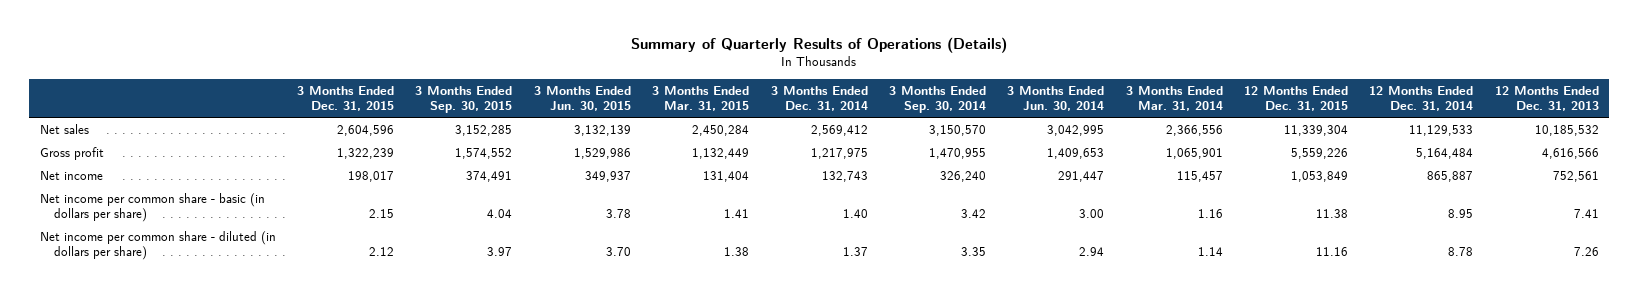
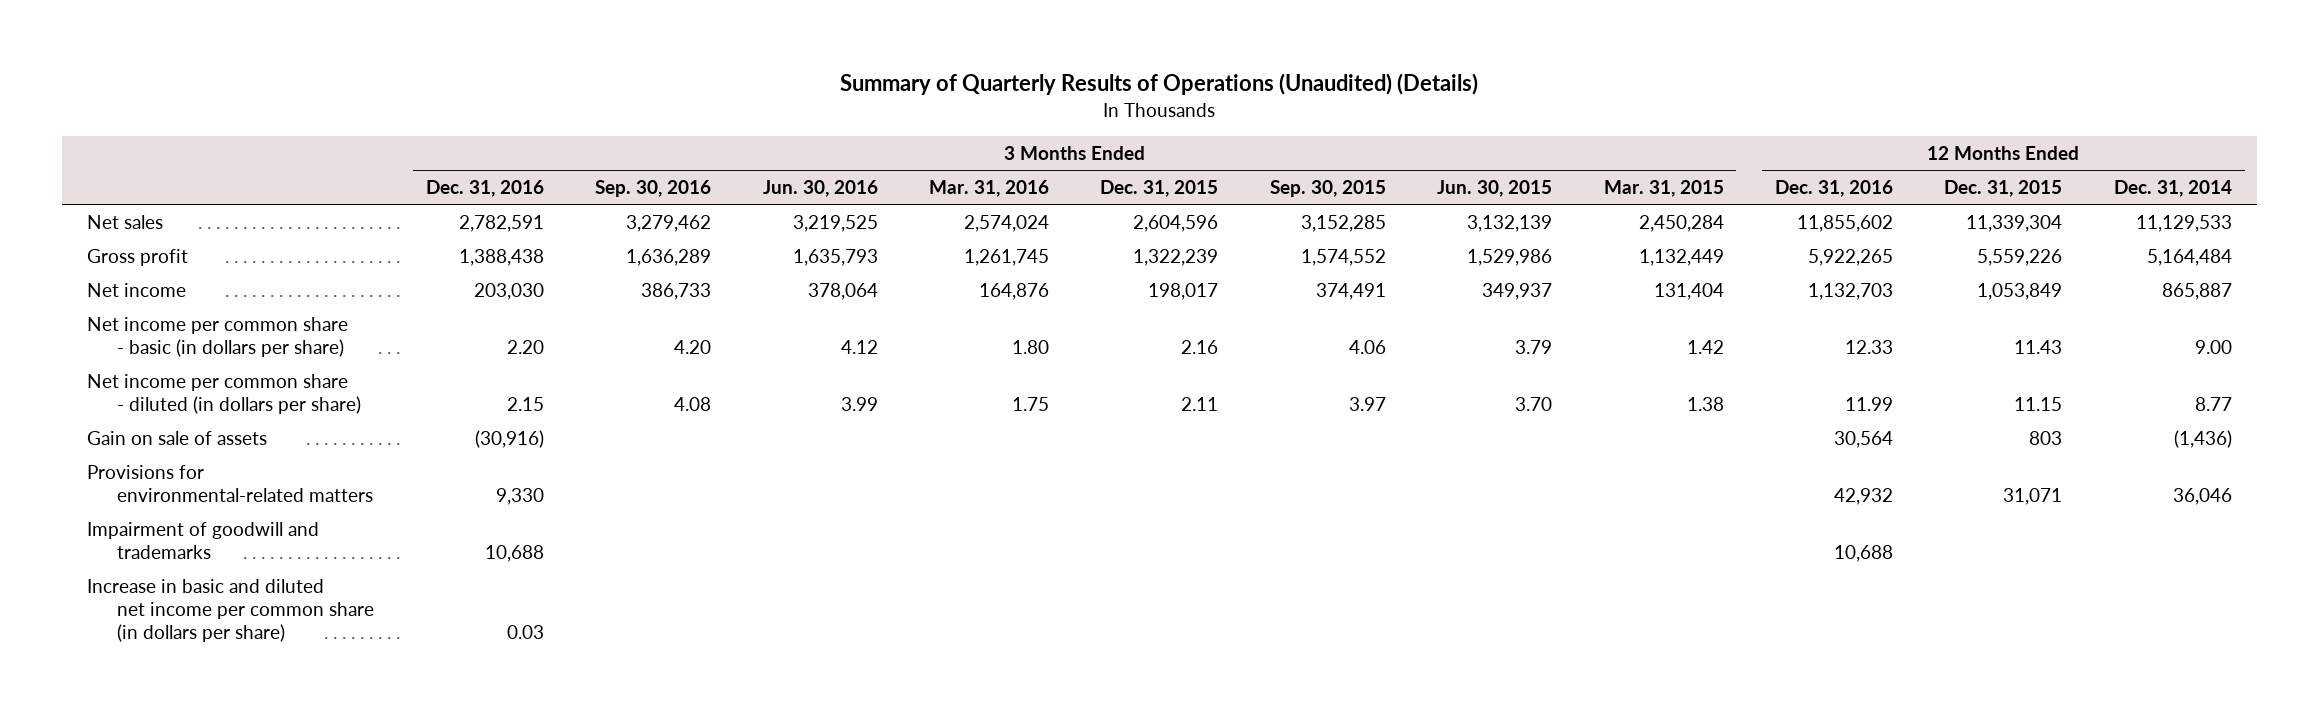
[631,37,1008,54] Summary of Quarterly Results of Operations (Details) -> [840,73,1479,96] Summary of Quarterly Results of Operations (Unaudited) (Details)
[770,86,868,112] 3 Months Ended Dec. 31, 2014 -> none
[888,86,986,114] 3 Months Ended Sep. 30, 2014 -> none
[1007,86,1105,112] 3 Months Ended Jun. 30, 2014 -> none
[1125,86,1223,112] 3 Months Ended Mar. 31, 2014 -> none
[1494,86,1599,112] 12 Months Ended Dec. 31, 2013 -> none
none -> [425,179,544,197] Dec. 31, 2016
none -> [595,179,712,197] Sep. 30, 2016
none -> [762,179,878,197] Jun. 30, 2016
none -> [928,179,1049,197] Mar. 31, 2016
none -> [1774,179,1893,197] Dec. 31, 2016
[369,209,395,219] 2.15 -> [1181,340,1219,355] 2.16
[487,209,513,219] 4.04 -> [1348,340,1386,355] 4.06
[605,209,631,219] 3.78 -> [1515,340,1553,355] 3.79
[724,209,750,219] 1.41 -> [1686,340,1724,355] 1.42
[1315,209,1348,219] 11.38 -> [2014,340,2063,355] 11.43
[1448,209,1474,219] 8.95 -> [2194,340,2232,355] 9.00
[369,247,395,257] 2.12 -> [1181,397,1219,412] 2.11
[1315,247,1348,257] 11.16 -> [2014,397,2063,412] 11.15
[1448,247,1474,257] 8.78 -> [2194,397,2232,412] 8.77
none -> [87,430,268,445] Gain on sale of assets
none -> [87,464,374,503] Provisions for environmental-related matters
none -> [87,521,320,560] Impairment of goodwill and trademarks
none -> [87,578,375,643] Increase in basic and diluted net income per common share (in dollars per share)

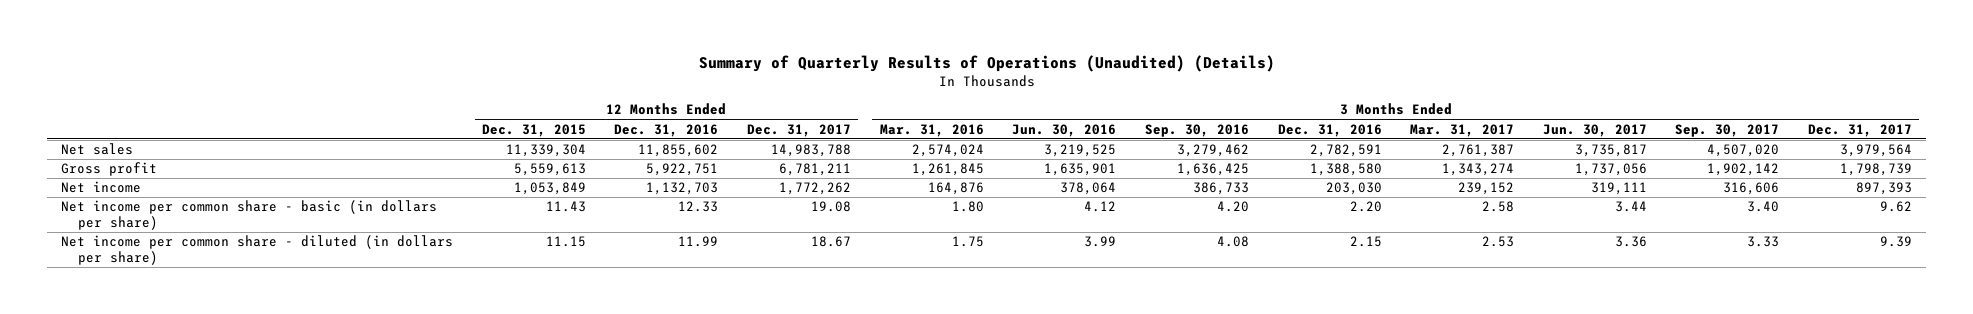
[1100,179,1219,197] Dec. 31, 2015 -> none
[1269,179,1386,197] Sep. 30, 2015 -> none
[1437,179,1553,197] Jun. 30, 2015 -> none
[1603,179,1724,197] Mar. 31, 2015 -> none
[2113,179,2232,197] Dec. 31, 2014 -> none
none -> [746,123,851,137] Dec. 31, 2017
none -> [1410,123,1515,137] Mar. 31, 2017
none -> [1542,123,1647,137] Jun. 30, 2017
none -> [1675,123,1780,137] Sep. 30, 2017
none -> [1808,123,1913,137] Dec. 31, 2017
[458,248,544,266] 1,388,438 -> [1309,163,1382,177] 1,388,580
[626,248,712,266] 1,636,289 -> [1176,163,1249,177] 1,636,425
[792,248,878,266] 1,635,793 -> [1044,163,1117,177] 1,635,901
[963,248,1049,266] 1,261,745 -> [911,163,984,177] 1,261,845
[1807,248,1893,266] 5,922,265 -> [646,163,719,177] 5,922,751
[1977,248,2063,266] 5,559,226 -> [513,163,586,177] 5,559,613
[87,430,268,445] Gain on sale of assets -> none
[87,464,374,503] Provisions for environmental-related matters -> none
[87,521,320,560] Impairment of goodwill and trademarks -> none
[87,578,375,643] Increase in basic and diluted net income per common share (in dollars per share) -> none

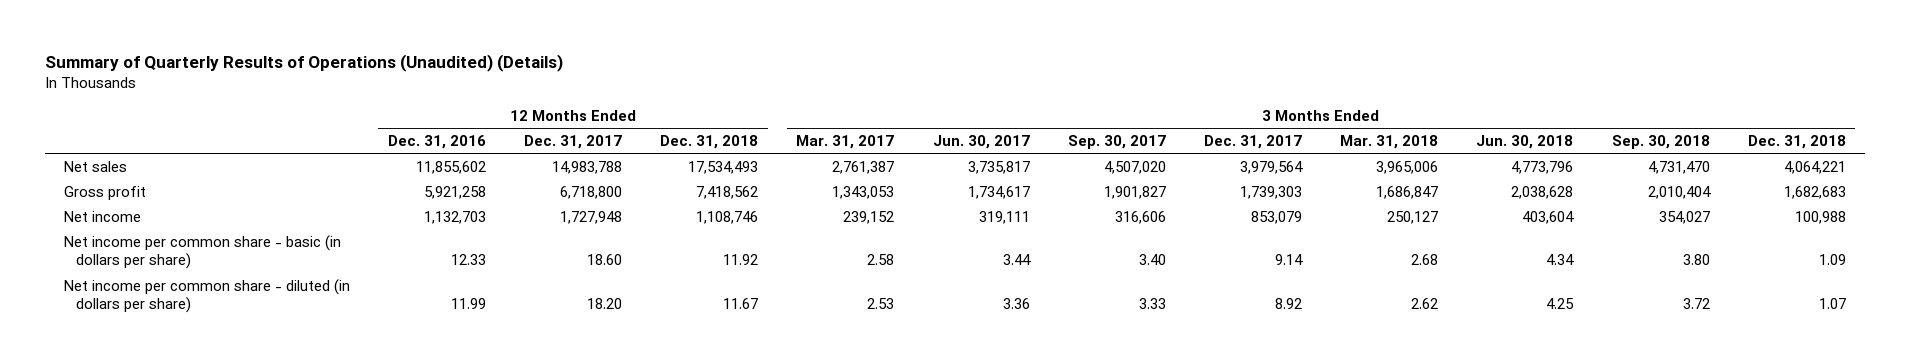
[481,123,586,137] Dec. 31, 2015 -> none
[879,123,984,137] Mar. 31, 2016 -> none
[1012,123,1117,137] Jun. 30, 2016 -> none
[1144,123,1249,137] Sep. 30, 2016 -> none
[1277,123,1382,137] Dec. 31, 2016 -> none
none -> [660,135,759,150] Dec. 31, 2018
none -> [1340,135,1439,150] Mar. 31, 2018
none -> [1476,135,1574,150] Jun. 30, 2018
none -> [1611,135,1710,150] Sep. 30, 2018
none -> [1747,135,1846,150] Dec. 31, 2018
[646,163,719,177] 5,922,751 -> [423,185,486,199] 5,921,258
[778,163,851,177] 6,781,211 -> [560,185,623,199] 6,718,800
[1442,163,1515,177] 1,343,274 -> [832,185,895,199] 1,343,053
[1574,163,1647,177] 1,737,056 -> [967,185,1030,199] 1,734,617
[1707,163,1780,177] 1,902,142 -> [1103,185,1166,199] 1,901,827
[1840,163,1913,177] 1,798,739 -> [1240,185,1303,199] 1,739,303
[778,182,851,196] 1,772,262 -> [560,210,623,224] 1,727,948
[1856,182,1913,196] 897,393 -> [1251,210,1303,224] 853,079
[810,201,851,213] 19.08 -> [587,254,623,266] 18.60
[1880,201,1913,213] 9.62 -> [1275,254,1304,266] 9.14
[810,236,851,248] 18.67 -> [587,298,623,310] 18.20
[1880,236,1913,248] 9.39 -> [1275,298,1303,310] 8.92

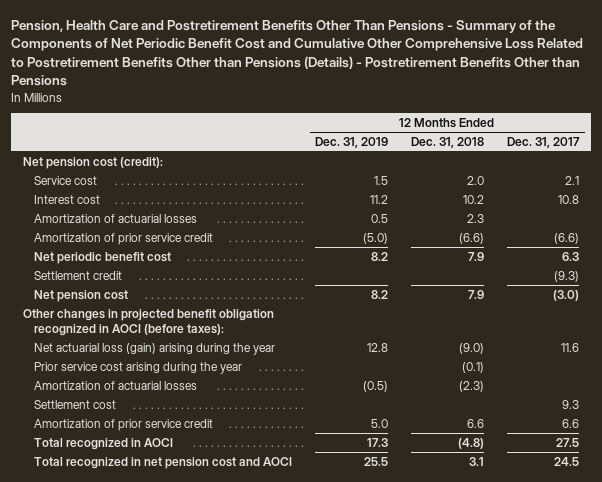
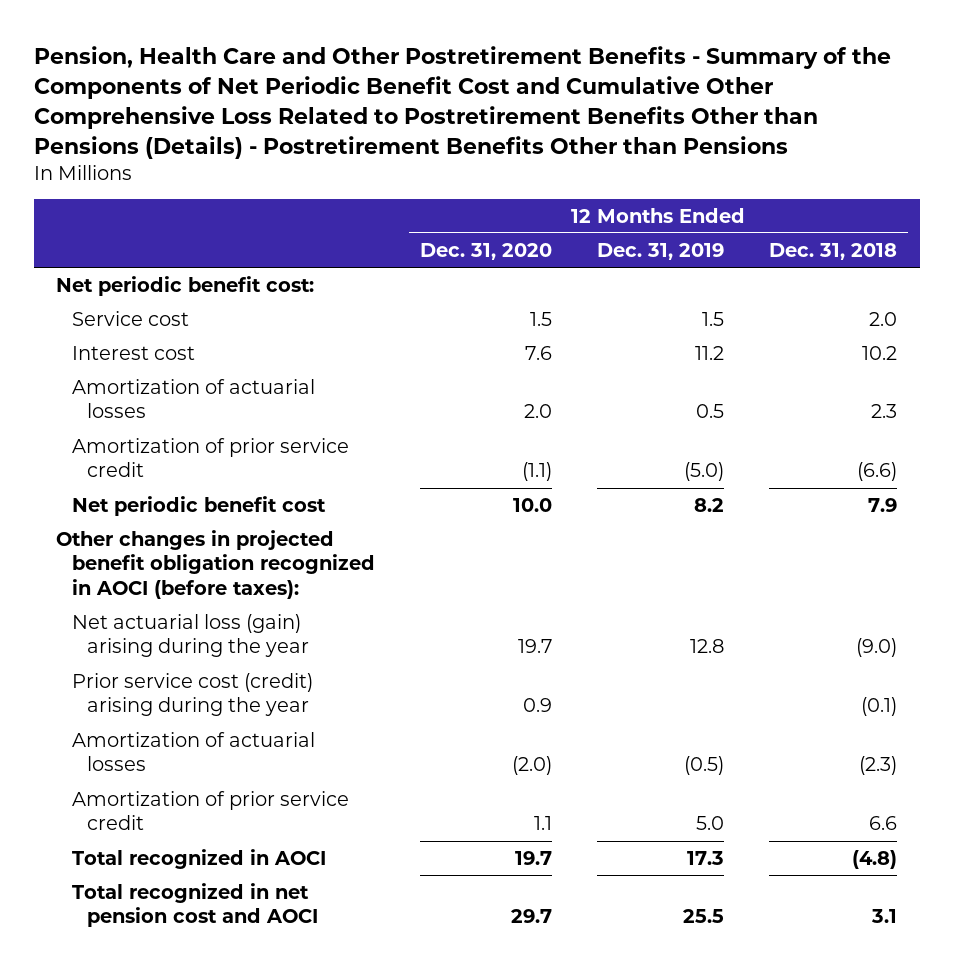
[11,19,584,87] Pension, Health Care and Postretirement Benefits Other Than Pensions - Summary of the Components of Net Periodic Benefit Cost and Cumulative Other Comprehensive Loss Related to Postretirement Benefits Other than Pensions (Details) - Postretirement Benefits Other than Pensions -> [33,45,891,159] Pension, Health Care and Other Postretirement Benefits - Summary of the Components of Net Periodic Benefit Cost and Cumulative Other Comprehensive Loss Related to Postretirement Benefits Other than Pensions (Details) - Postretirement Benefits Other than Pensions
[507,136,581,148] Dec. 31, 2017 -> none
none -> [419,242,552,260] Dec. 31, 2020
[22,156,163,169] Net pension cost (credit): -> [56,275,315,296] Net periodic benefit cost:
[34,270,123,280] Settlement credit -> none
[34,289,129,302] Net pension cost -> none
[34,361,243,374] Prior service cost arising during the year -> [71,672,313,717] Prior service cost (credit) arising during the year
[34,399,117,409] Settlement cost -> none

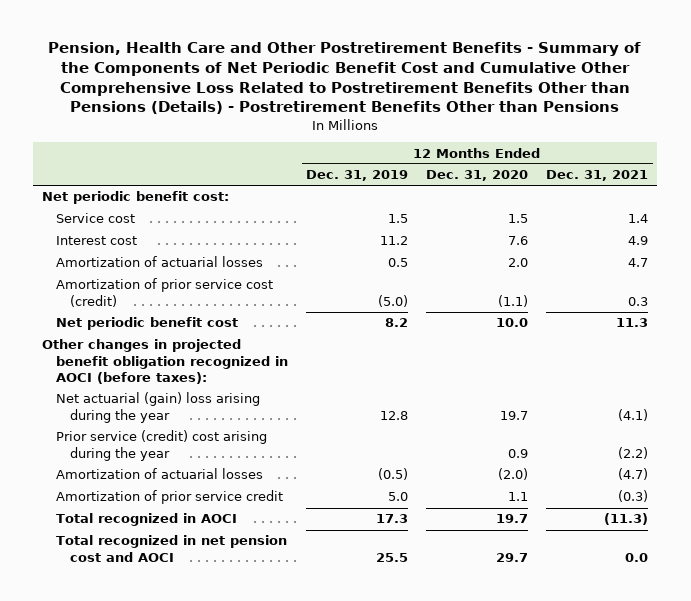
[768,242,897,260] Dec. 31, 2018 -> none
none -> [546,170,649,182] Dec. 31, 2021
[71,437,349,478] Amortization of prior service credit -> [55,278,273,307] Amortization of prior service cost (credit)
[71,613,310,658] Net actuarial loss (gain) arising during the year -> [55,392,260,423] Net actuarial (gain) loss arising during the year
[71,672,313,717] Prior service cost (credit) arising during the year -> [55,430,267,461] Prior service (credit) cost arising during the year

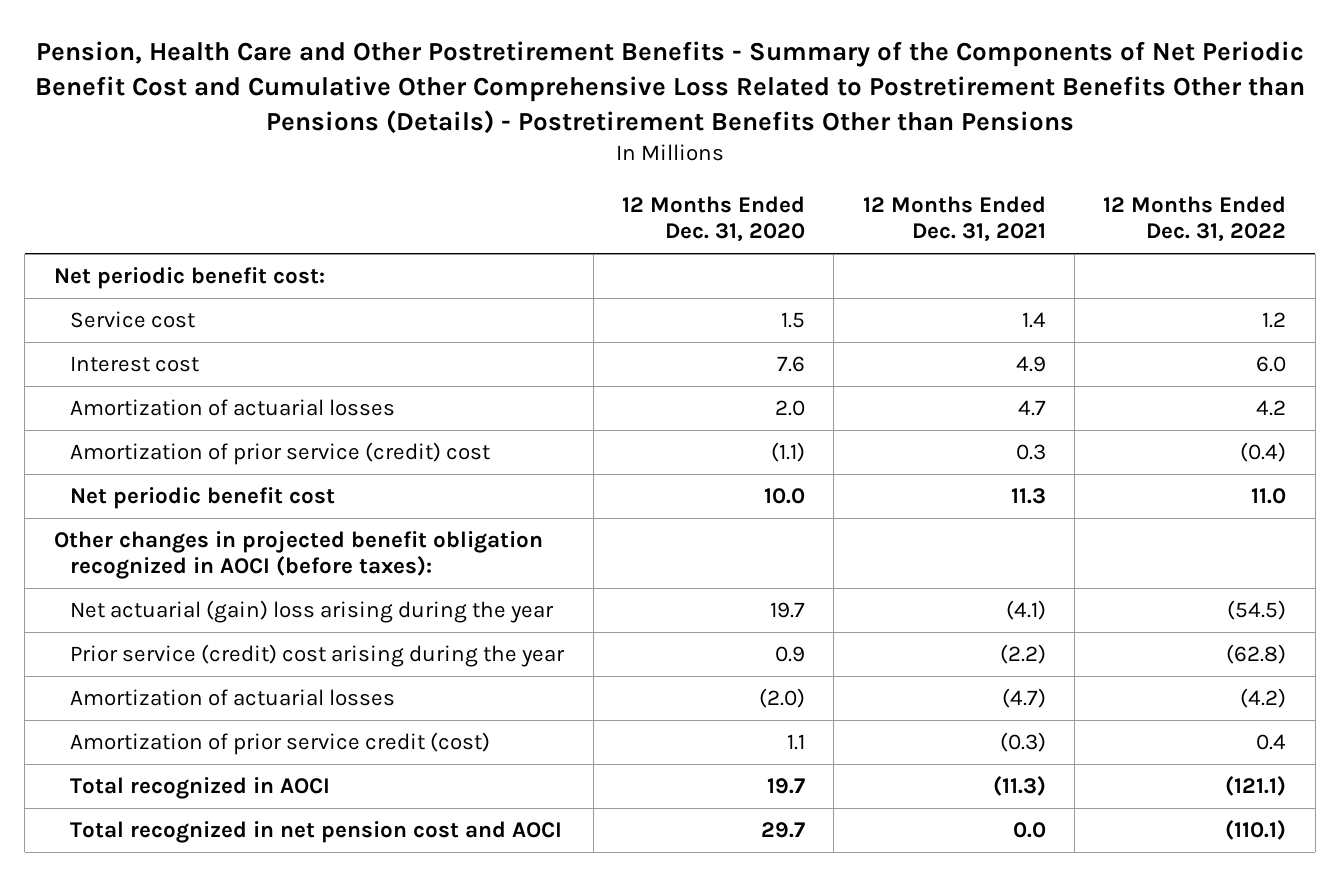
[306,170,409,182] Dec. 31, 2019 -> none
none -> [1103,196,1287,243] 12 Months Ended Dec. 31, 2022
[55,278,273,307] Amortization of prior service cost (credit) -> [70,442,491,466] Amortization of prior service (credit) cost
[55,490,283,505] Amortization of prior service credit -> [70,732,491,756] Amortization of prior service credit (cost)

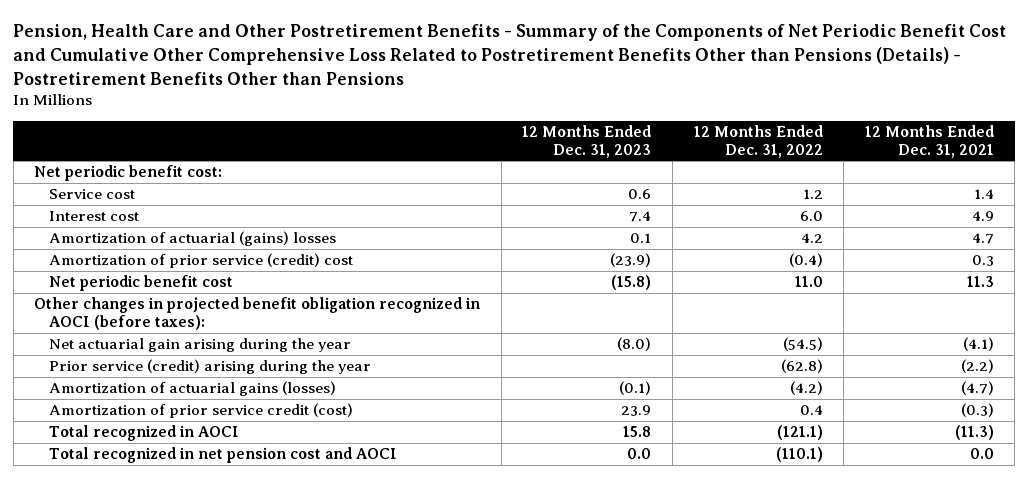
[621,196,805,243] 12 Months Ended Dec. 31, 2020 -> none
none -> [522,124,652,158] 12 Months Ended Dec. 31, 2023
[70,399,396,417] Amortization of actuarial losses -> [48,231,336,247] Amortization of actuarial (gains) losses
[70,600,555,624] Net actuarial (gain) loss arising during the year -> [48,338,351,353] Net actuarial gain arising during the year
[70,644,566,668] Prior service (credit) cost arising during the year -> [48,359,371,375] Prior service (credit) arising during the year
[70,689,396,707] Amortization of actuarial losses -> [48,381,336,397] Amortization of actuarial gains (losses)

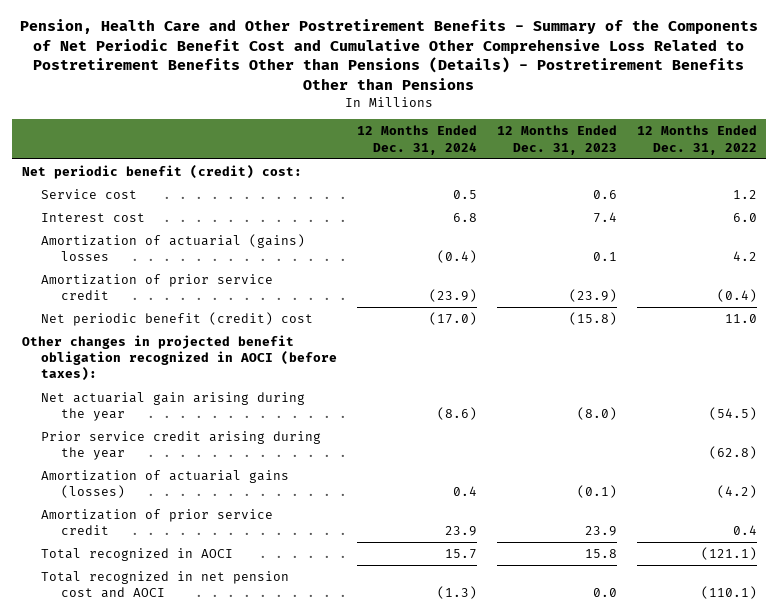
[864,124,994,158] 12 Months Ended Dec. 31, 2021 -> none
none -> [357,125,478,155] 12 Months Ended Dec. 31, 2024
[34,165,223,182] Net periodic benefit cost: -> [21,164,302,179] Net periodic benefit (credit) cost:
[48,253,353,269] Amortization of prior service (credit) cost -> [41,273,274,301] Amortization of prior service credit
[48,275,233,292] Net periodic benefit cost -> [41,311,314,326] Net periodic benefit (credit) cost
[48,359,371,375] Prior service (credit) arising during the year -> [41,430,322,461] Prior service credit arising during the year
[48,403,353,419] Amortization of prior service credit (cost) -> [41,508,274,536] Amortization of prior service credit

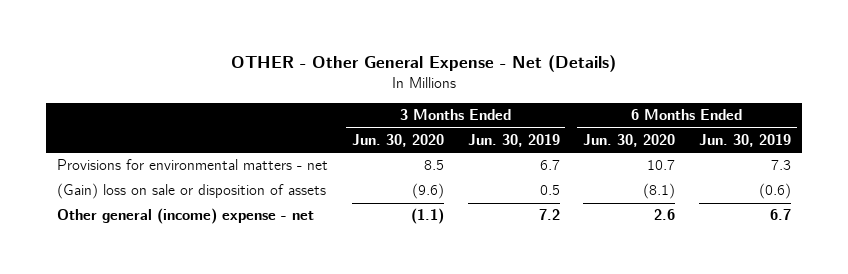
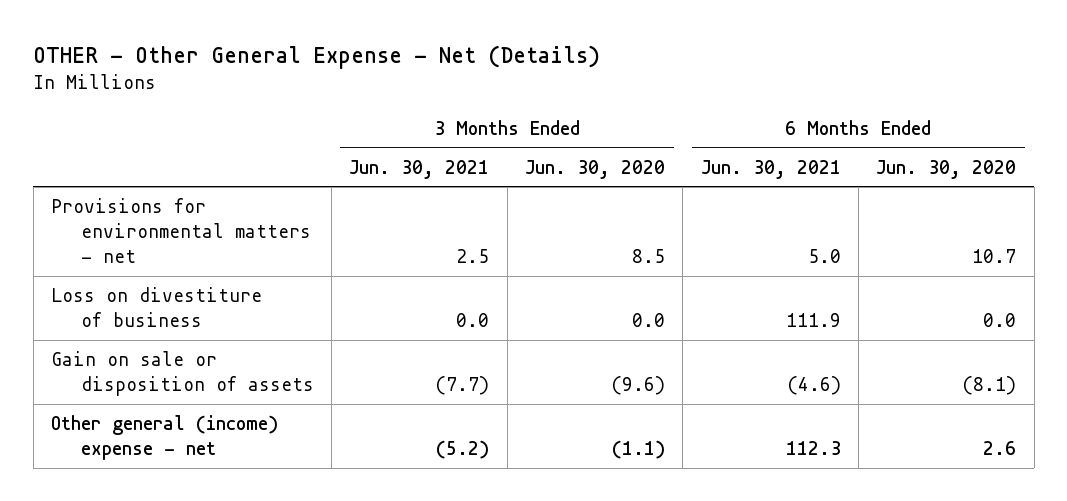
[467,133,560,147] Jun. 30, 2019 -> none
[698,133,791,147] Jun. 30, 2019 -> none
none -> [349,159,490,179] Jun. 30, 2021
none -> [700,159,841,179] Jun. 30, 2021
none -> [51,287,263,327] Loss on divestiture of business
[57,183,327,200] (Gain) loss on sale or disposition of assets -> [51,351,314,396] Gain on sale or disposition of assets

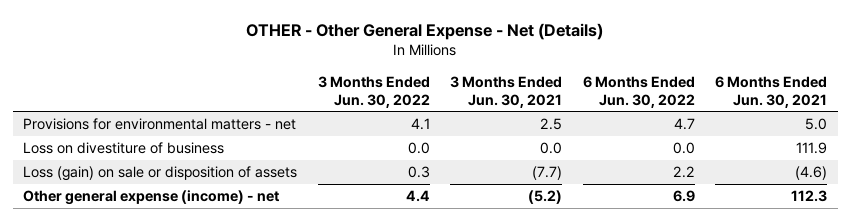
[524,159,665,179] Jun. 30, 2020 -> none
[876,159,1017,179] Jun. 30, 2020 -> none
none -> [317,75,430,108] 3 Months Ended Jun. 30, 2022
none -> [582,75,695,108] 6 Months Ended Jun. 30, 2022
[51,351,314,396] Gain on sale or disposition of assets -> [23,166,298,182] Loss (gain) on sale or disposition of assets
[51,415,279,460] Other general (income) expense - net -> [23,190,280,206] Other general expense (income) - net

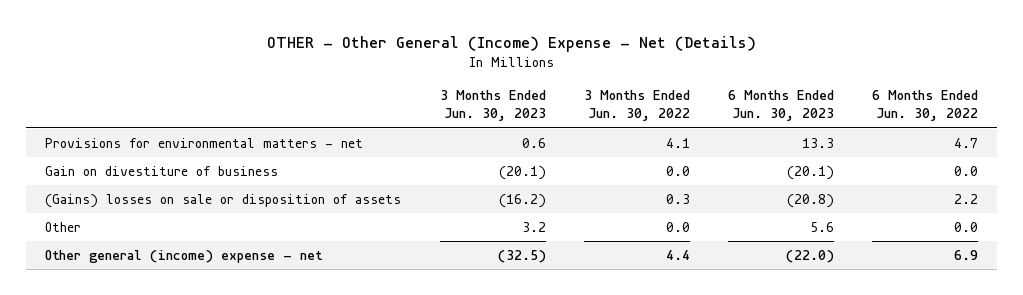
[246,22,604,40] OTHER - Other General Expense - Net (Details) -> [266,36,756,53] OTHER - Other General (Income) Expense - Net (Details)
[450,75,563,108] 3 Months Ended Jun. 30, 2021 -> none
[715,75,828,108] 6 Months Ended Jun. 30, 2021 -> none
none -> [439,90,546,122] 3 Months Ended Jun. 30, 2023
none -> [727,90,834,122] 6 Months Ended Jun. 30, 2023
[23,142,225,155] Loss on divestiture of business -> [45,166,279,177] Gain on divestiture of business
[23,166,298,182] Loss (gain) on sale or disposition of assets -> [45,194,402,209] (Gains) losses on sale or disposition of assets
none -> [45,222,82,233] Other
[23,190,280,206] Other general expense (income) - net -> [45,250,324,264] Other general (income) expense - net

